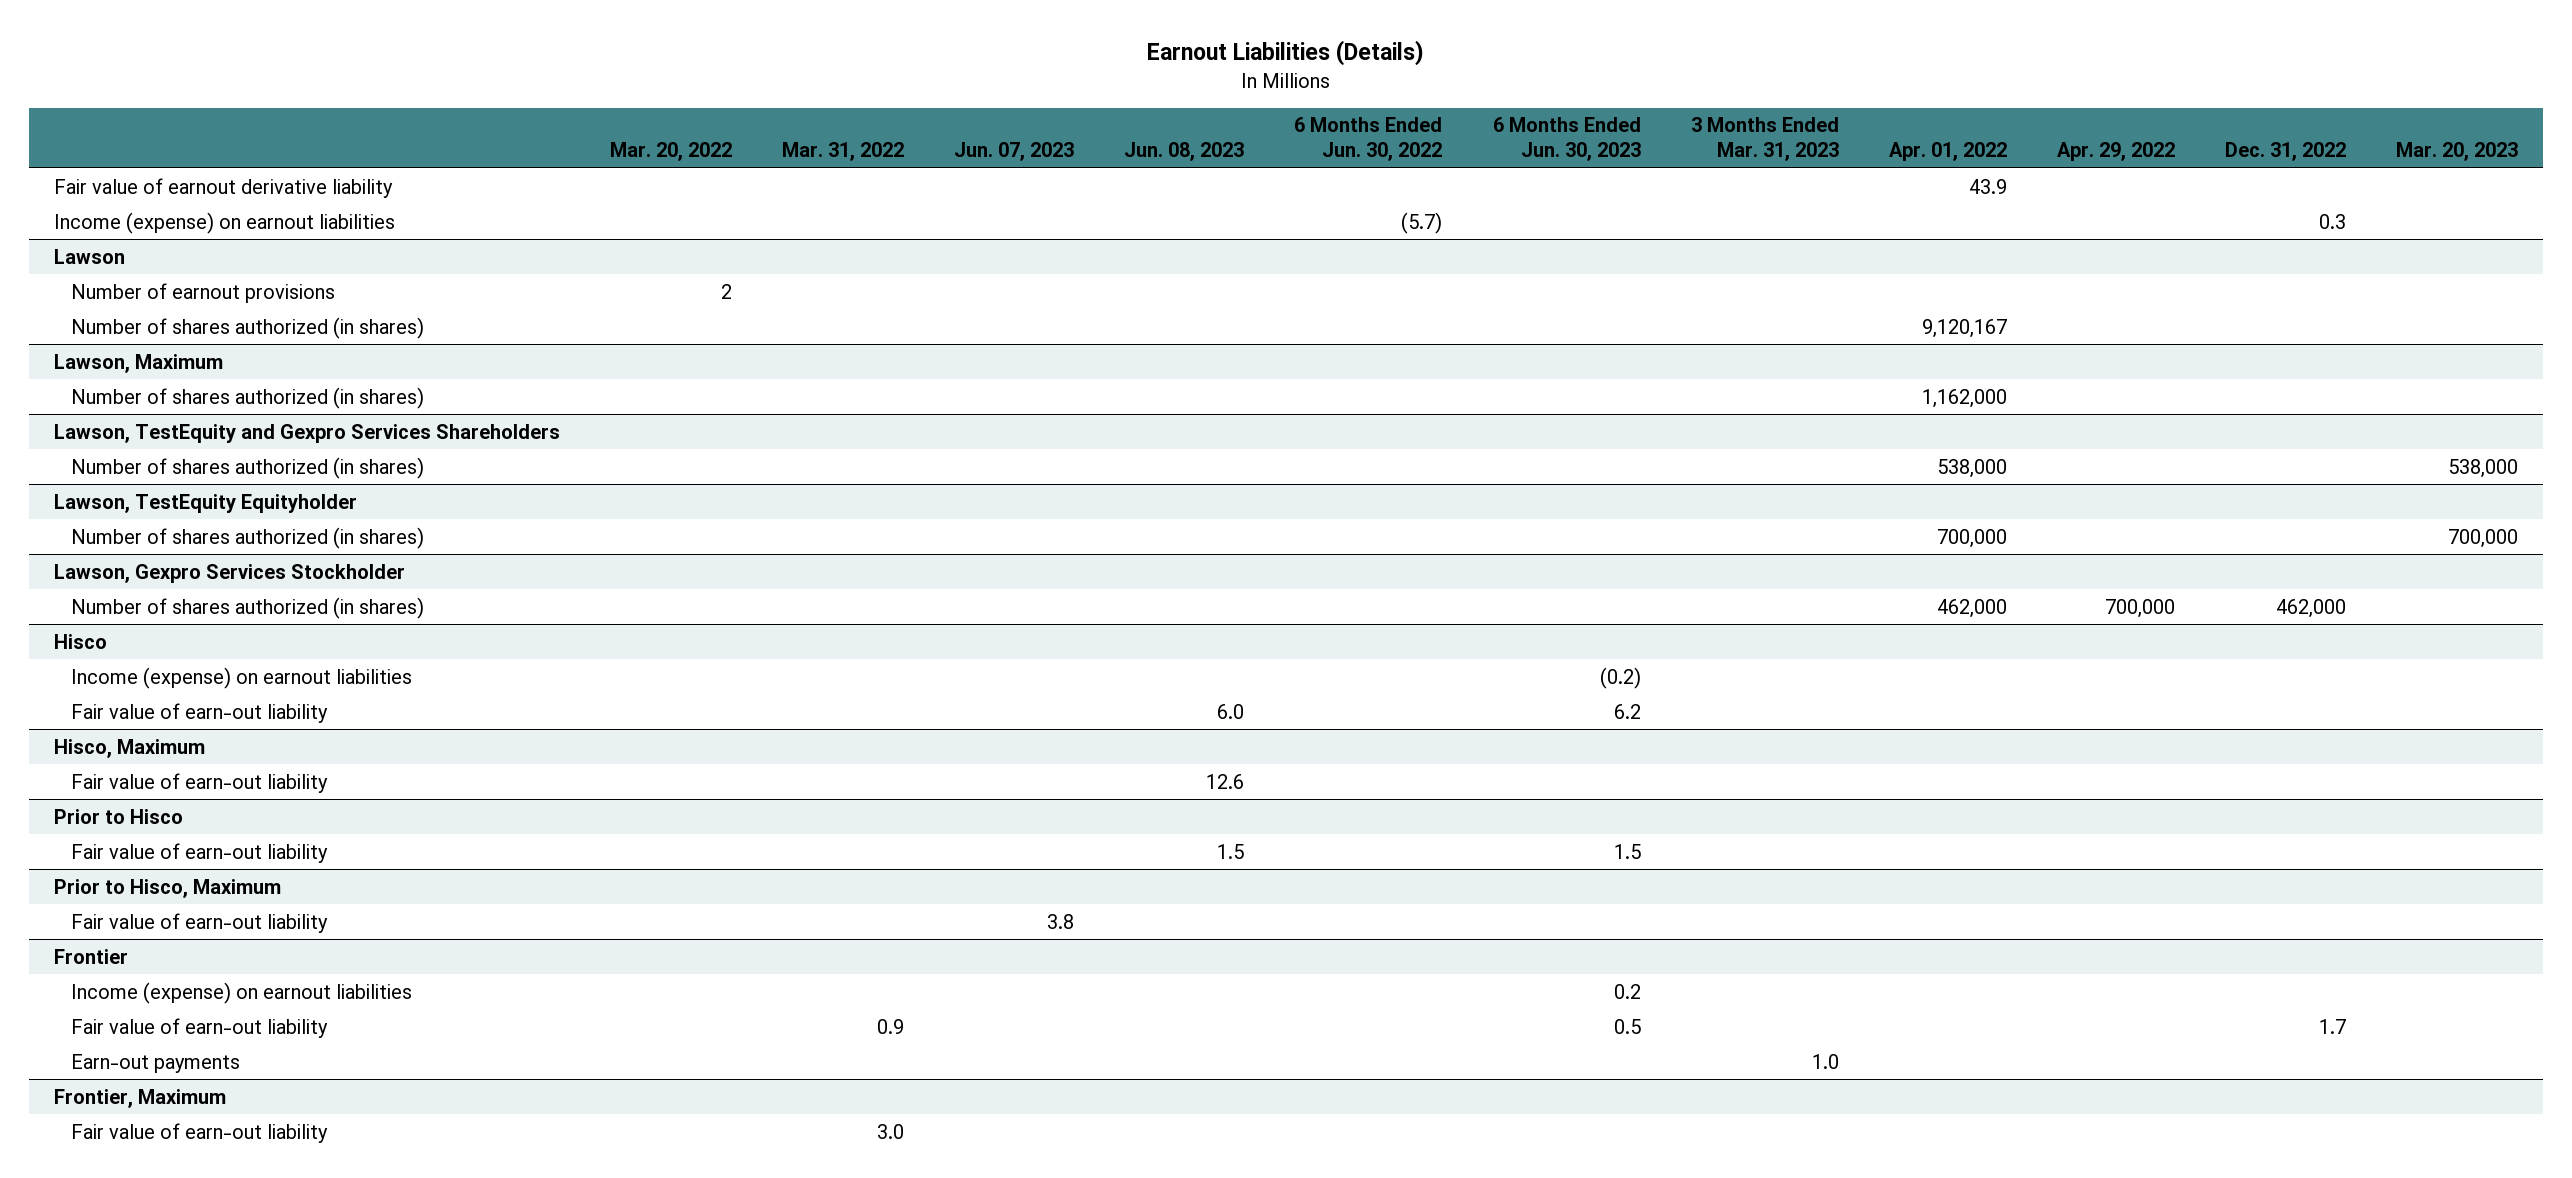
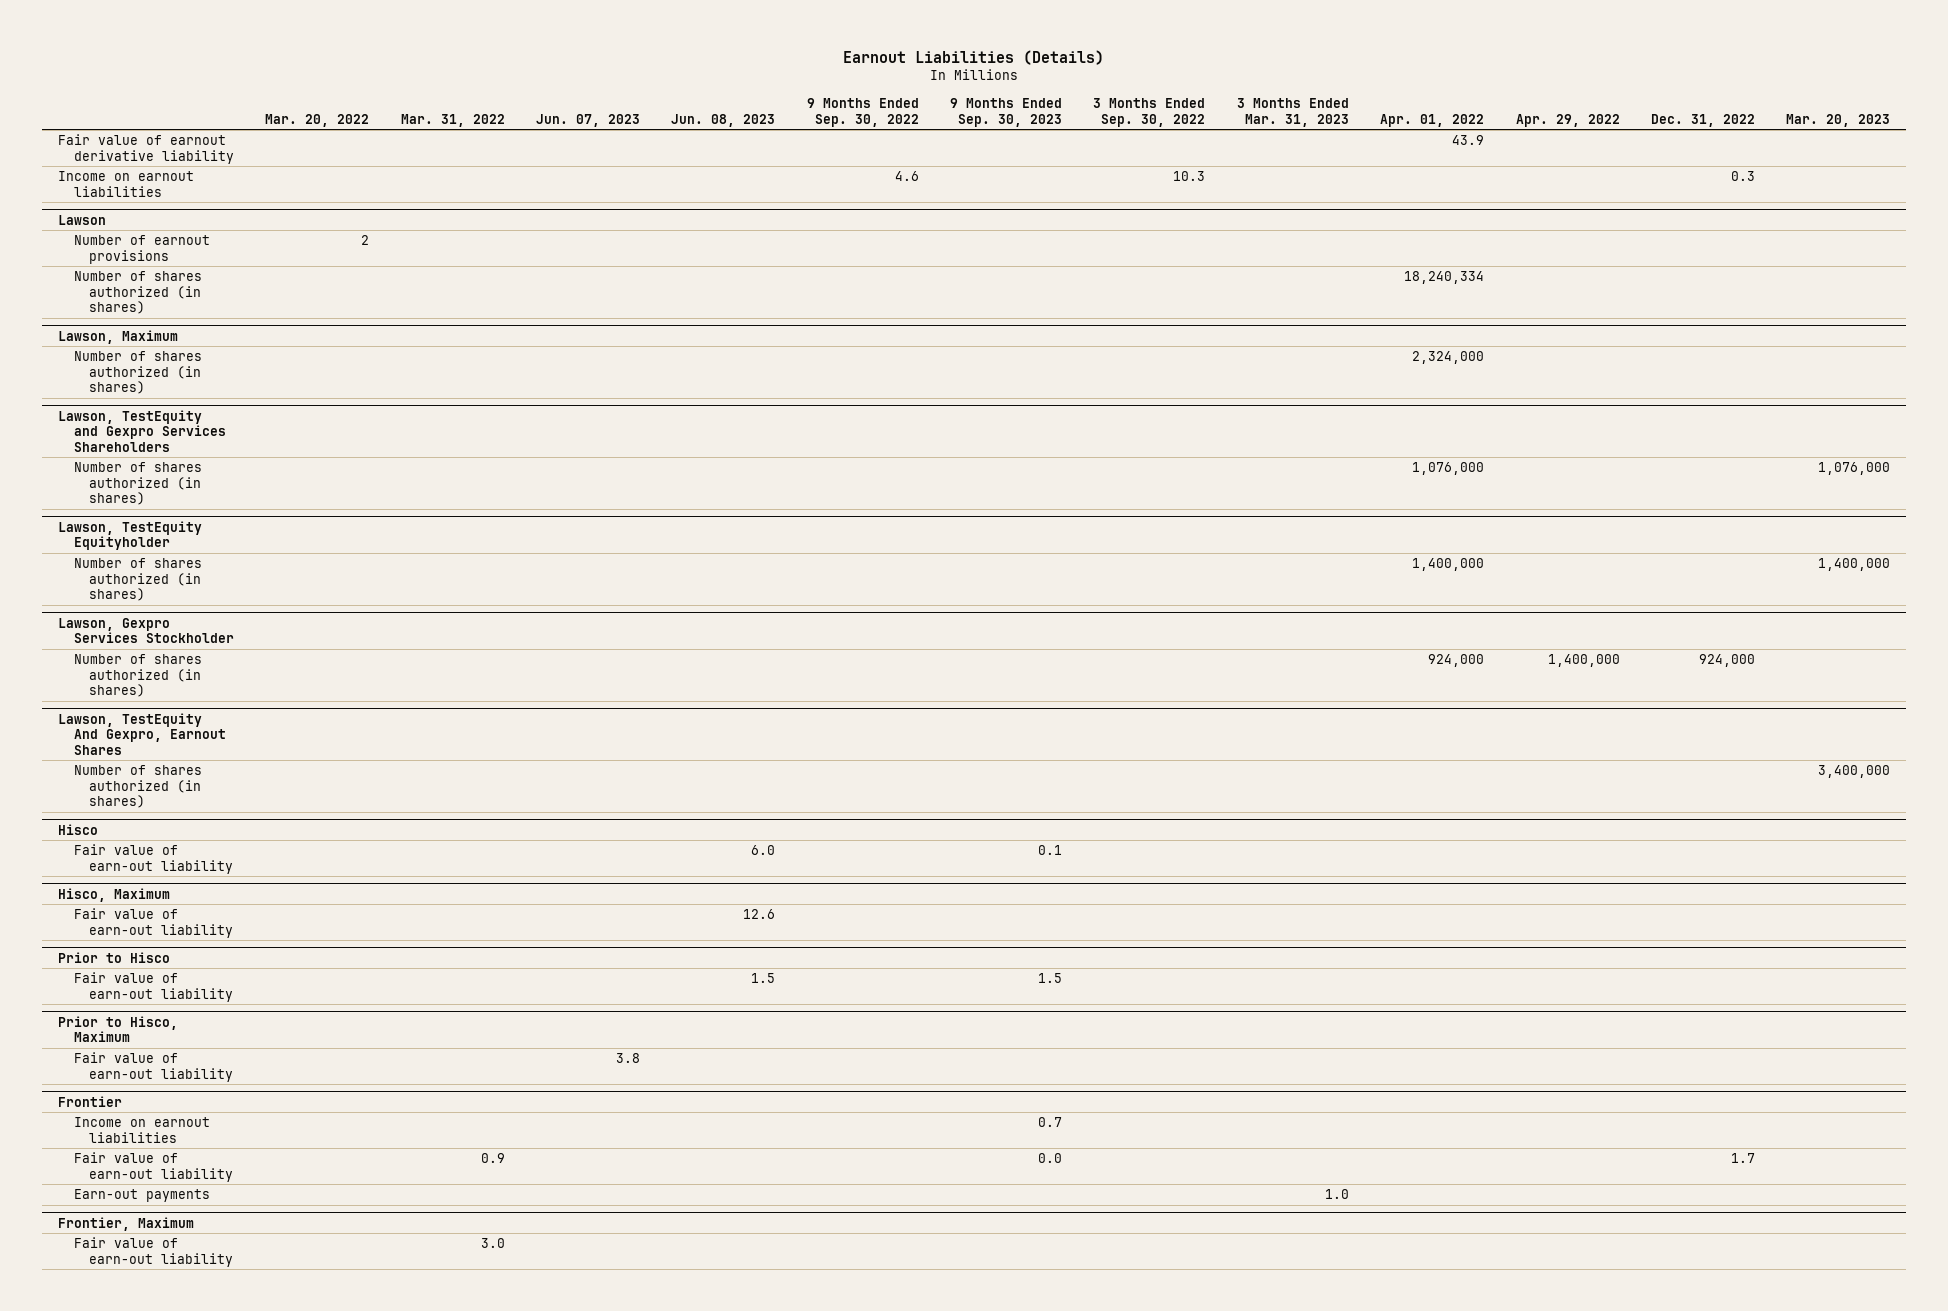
[1294,117,1443,162] 6 Months Ended Jun. 30, 2022 -> none
[1492,117,1641,162] 6 Months Ended Jun. 30, 2023 -> none
none -> [806,98,919,127] 9 Months Ended Sep. 30, 2022
none -> [950,98,1063,127] 9 Months Ended Sep. 30, 2023
none -> [1093,98,1206,127] 3 Months Ended Sep. 30, 2022
[54,211,396,234] Income (expense) on earnout liabilities -> [58,171,195,197] Income on earnout liabilities
[1921,318,2007,338] 9,120,167 -> [1404,271,1485,285] 18,240,334
[1921,388,2007,408] 1,162,000 -> [1412,351,1485,365] 2,324,000
[1936,458,2007,478] 538,000 -> [1412,462,1485,476] 1,076,000
[2447,458,2518,478] 538,000 -> [1818,462,1891,476] 1,076,000
[1936,528,2007,548] 700,000 -> [1412,558,1485,572] 1,400,000
[2447,528,2518,548] 700,000 -> [1818,558,1891,572] 1,400,000
[1936,598,2007,618] 462,000 -> [1428,654,1485,668] 924,000
[2104,598,2175,618] 700,000 -> [1547,654,1620,668] 1,400,000
[2275,598,2346,618] 462,000 -> [1698,654,1755,668] 924,000
none -> [58,712,226,755] Lawson, TestEquity And Gexpro, Earnout Shares
none -> [73,765,202,809] Number of shares authorized (in shares)
[70,666,412,689] Income (expense) on earnout liabilities -> none
[70,981,412,1004] Income (expense) on earnout liabilities -> [73,1117,210,1143] Income on earnout liabilities

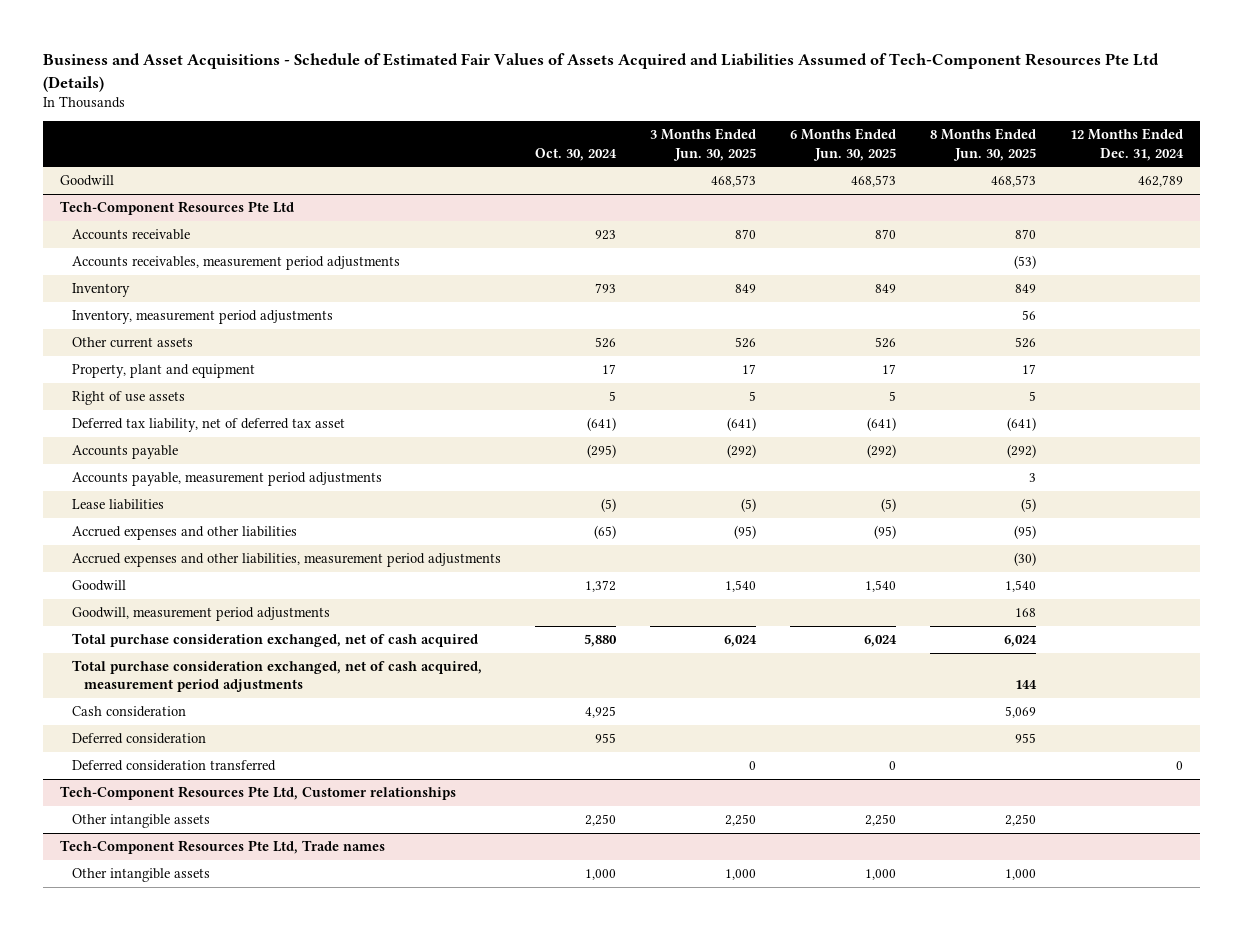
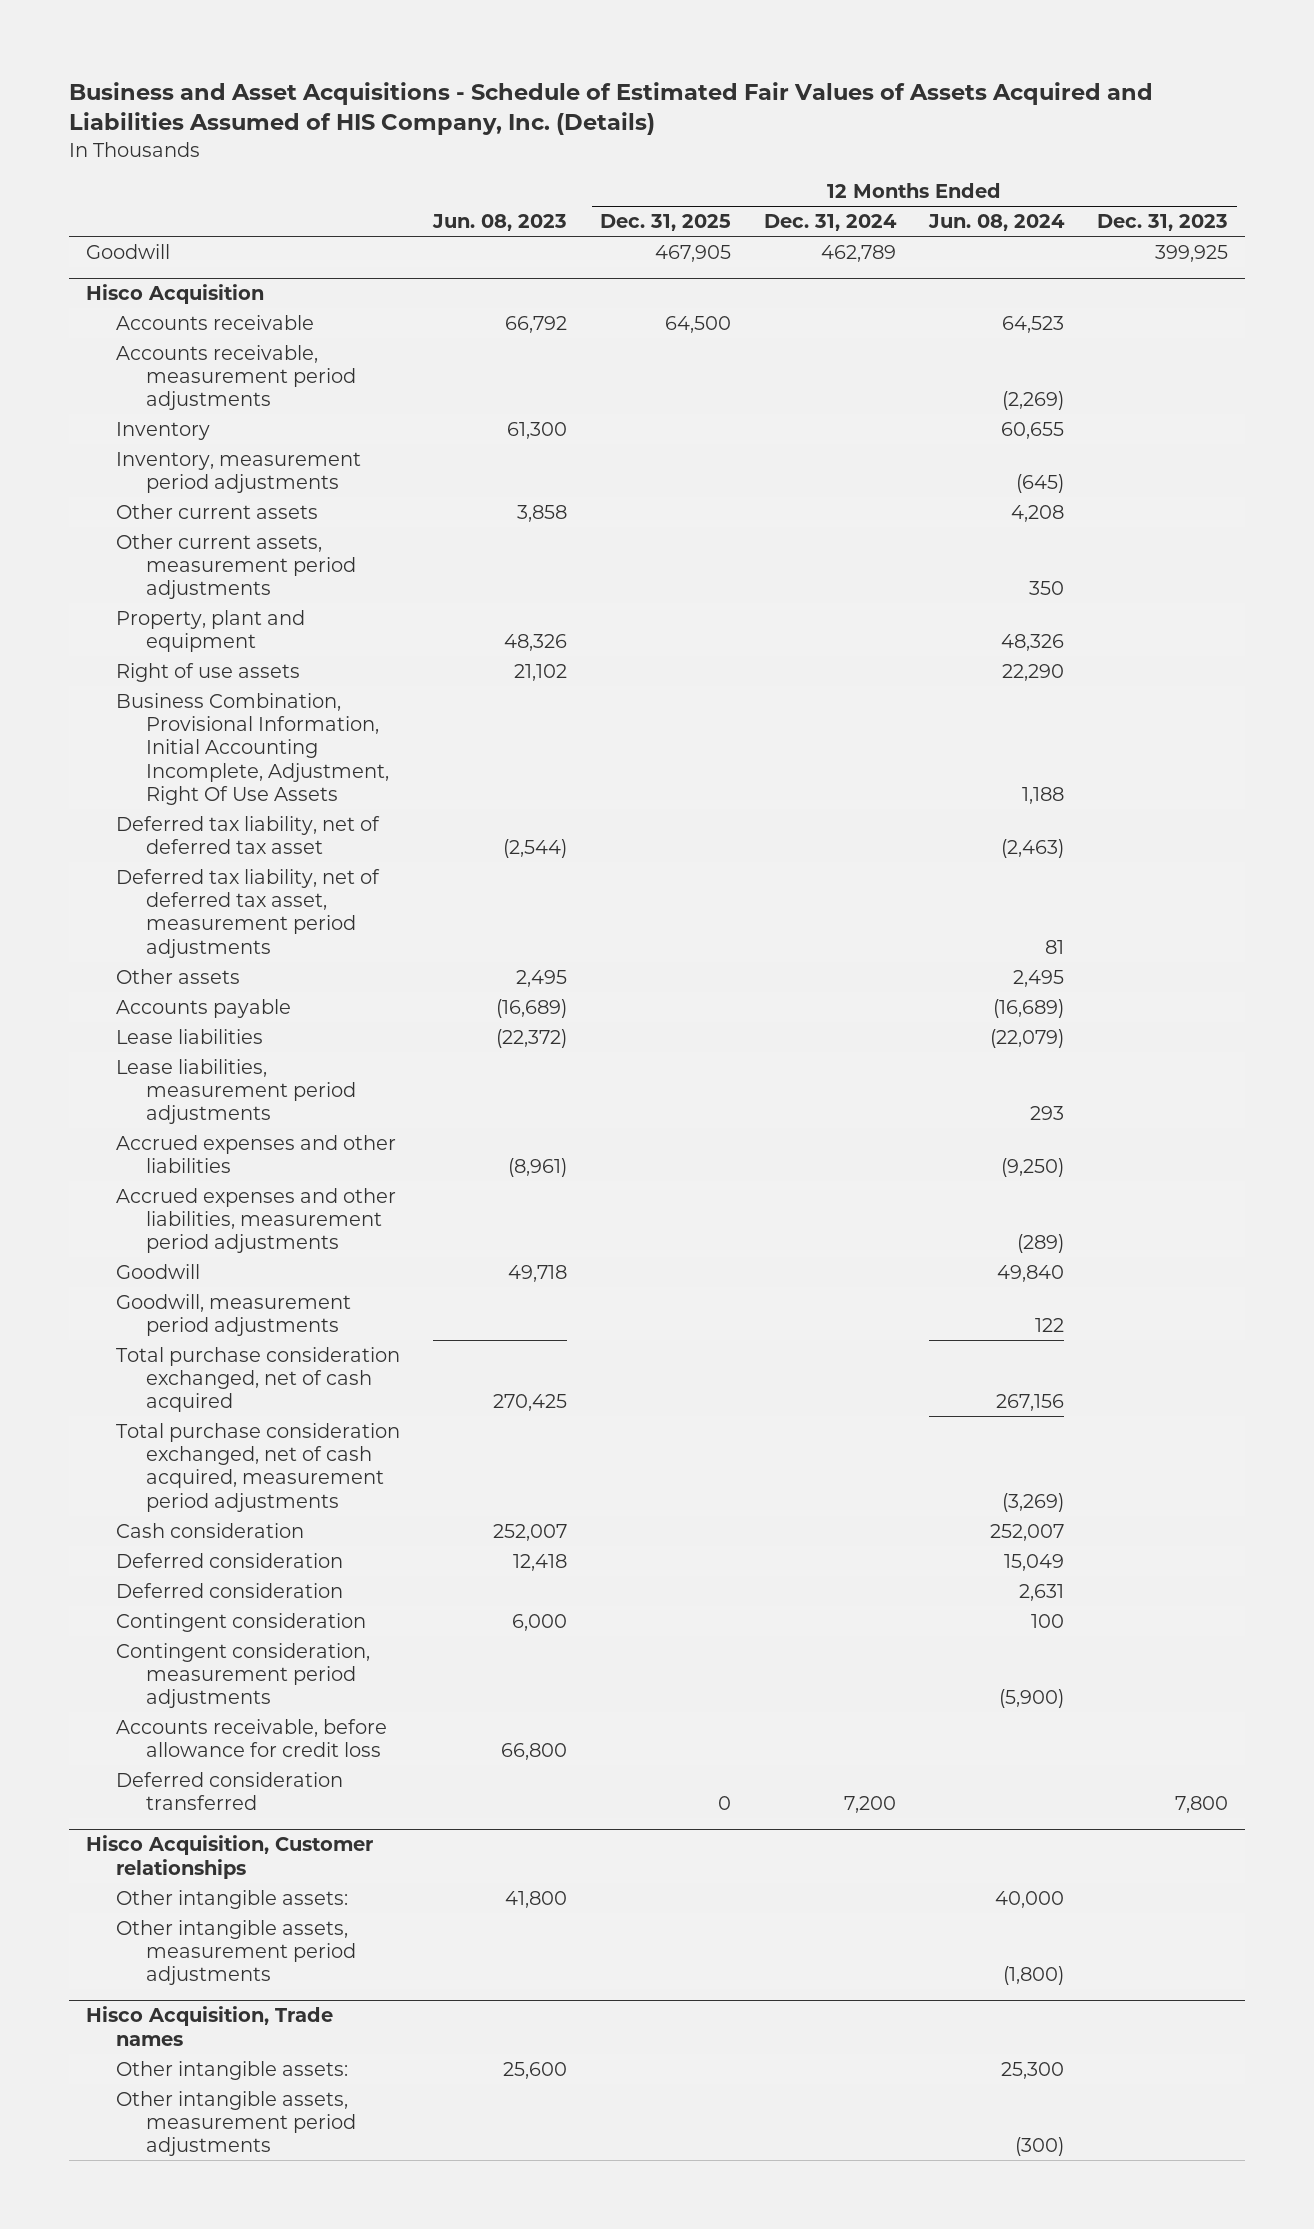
[43,53,1160,92] Business and Asset Acquisitions - Schedule of Estimated Fair Values of Assets Acquired and Liabilities Assumed of Tech-Component Resources Pte Ltd (Details) -> [68,81,1153,136] Business and Asset Acquisitions - Schedule of Estimated Fair Values of Assets Acquired and Liabilities Assumed of HIS Company, Inc. (Details)
[535,147,618,161] Oct. 30, 2024 -> none
[650,128,757,161] 3 Months Ended Jun. 30, 2025 -> none
[790,128,897,161] 6 Months Ended Jun. 30, 2025 -> none
[930,128,1037,161] 8 Months Ended Jun. 30, 2025 -> none
none -> [431,214,567,232] Jun. 08, 2023
none -> [599,214,731,232] Dec. 31, 2025
none -> [928,214,1066,232] Jun. 08, 2024
none -> [1097,214,1229,232] Dec. 31, 2023
[60,200,295,215] Tech-Component Resources Pte Ltd -> none
[72,228,191,240] Accounts receivable -> none
[72,255,401,270] Accounts receivables, measurement period adjustments -> none
[72,282,131,297] Inventory -> none
[72,309,334,324] Inventory, measurement period adjustments -> none
[72,336,194,348] Other current assets -> none
[72,363,256,378] Property, plant and equipment -> none
[72,390,186,405] Right of use assets -> none
[72,417,346,432] Deferred tax liability, net of deferred tax asset -> none
[72,444,179,459] Accounts payable -> none
[72,471,383,486] Accounts payable, measurement period adjustments -> none
[72,498,165,510] Lease liabilities -> none
[72,525,298,540] Accrued expenses and other liabilities -> none
[72,552,502,567] Accrued expenses and other liabilities, measurement period adjustments -> none
[72,579,127,591] Goodwill -> none
[72,606,331,621] Goodwill, measurement period adjustments -> none
[72,632,479,647] Total purchase consideration exchanged, net of cash acquired -> none
[72,659,483,693] Total purchase consideration exchanged, net of cash acquired, measurement period adjustments -> none
[72,705,187,717] Cash consideration -> none
[72,732,207,744] Deferred consideration -> none
[72,759,277,771] Deferred consideration transferred -> none
[60,785,457,800] Tech-Component Resources Pte Ltd, Customer relationships -> none
[72,813,211,828] Other intangible assets -> none
[60,839,386,854] Tech-Component Resources Pte Ltd, Trade names -> none
[72,867,211,882] Other intangible assets -> none
none -> [85,284,264,305] Hisco Acquisition
none -> [115,314,314,330] Accounts receivable
none -> [115,344,357,411] Accounts receivable, measurement period adjustments
none -> [115,421,210,440] Inventory
none -> [115,451,361,494] Inventory, measurement period adjustments
none -> [115,503,318,519] Other current assets
none -> [115,533,357,600] Other current assets, measurement period adjustments
none -> [115,609,305,653] Property, plant and equipment
none -> [115,662,300,682] Right of use assets
none -> [115,692,390,806] Business Combination, Provisional Information, Initial Accounting Incomplete, Adjustment, Right Of Use Assets
none -> [115,815,380,855] Deferred tax liability, net of deferred tax asset
none -> [115,868,380,958] Deferred tax liability, net of deferred tax asset, measurement period adjustments
none -> [115,968,240,984] Other assets
none -> [115,998,291,1018] Accounts payable
none -> [115,1028,263,1044] Lease liabilities
none -> [115,1058,357,1125] Lease liabilities, measurement period adjustments
none -> [115,1134,396,1174] Accrued expenses and other liabilities
none -> [115,1187,396,1254] Accrued expenses and other liabilities, measurement period adjustments
none -> [115,1263,200,1279] Goodwill
none -> [115,1293,351,1337] Goodwill, measurement period adjustments
none -> [115,1346,400,1413] Total purchase consideration exchanged, net of cash acquired
none -> [115,1422,400,1512] Total purchase consideration exchanged, net of cash acquired, measurement period adjustments
none -> [115,1522,304,1538] Cash consideration
none -> [115,1552,343,1568] Deferred consideration
none -> [115,1582,343,1598] Deferred consideration
none -> [115,1612,366,1632] Contingent consideration
none -> [115,1642,370,1709] Contingent consideration, measurement period adjustments
none -> [115,1718,387,1758] Accounts receivable, before allowance for credit loss
none -> [115,1771,343,1811] Deferred consideration transferred
none -> [85,1835,373,1879] Hisco Acquisition, Customer relationships
none -> [115,1889,348,1909] Other intangible assets:
none -> [115,1919,357,1986] Other intangible assets, measurement period adjustments
none -> [85,2006,333,2046] Hisco Acquisition, Trade names
none -> [115,2060,348,2080] Other intangible assets:
none -> [115,2090,357,2157] Other intangible assets, measurement period adjustments

